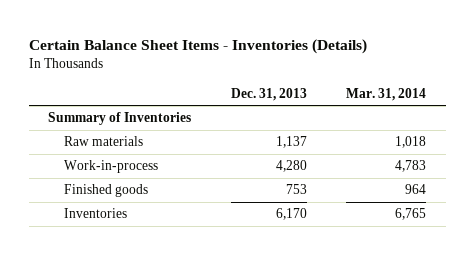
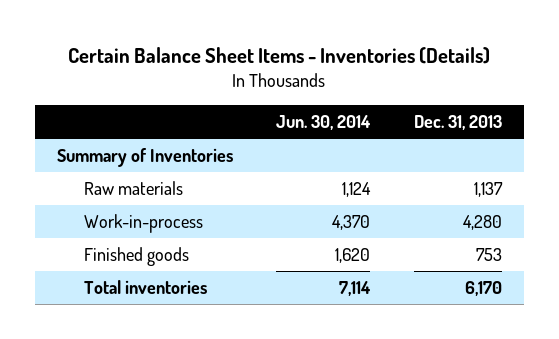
[346,87,427,101] Mar. 31, 2014 -> none
none -> [276,115,372,131] Jun. 30, 2014
[64,208,128,219] Inventories -> [83,280,207,295] Total inventories

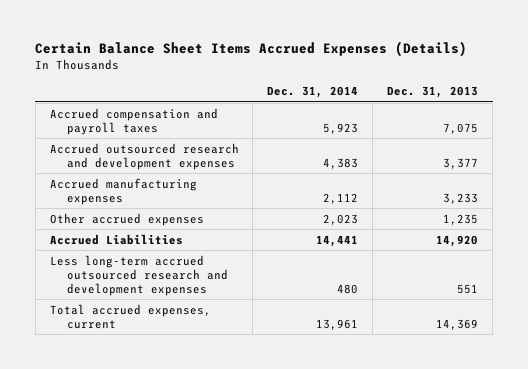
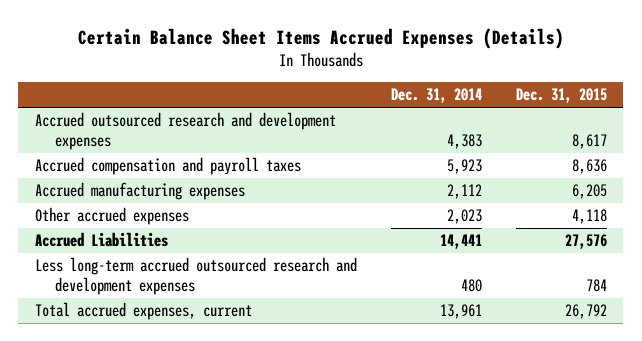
[387,86,479,99] Dec. 31, 2013 -> none
none -> [515,88,607,104] Dec. 31, 2015
[49,107,218,135] Accrued compensation and payroll taxes -> [35,157,302,176] Accrued compensation and payroll taxes

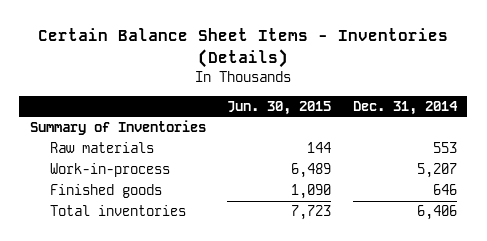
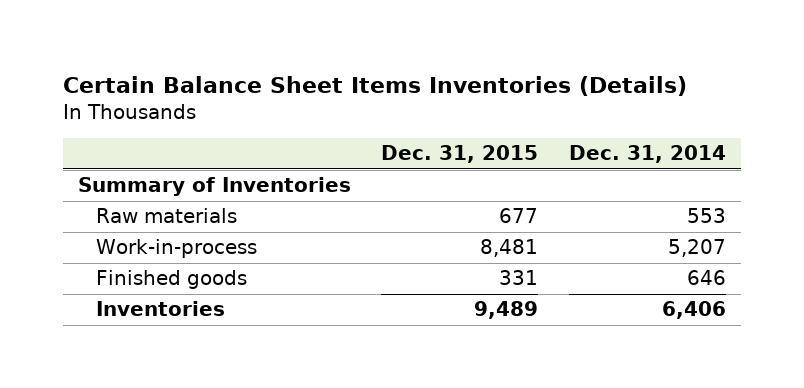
[38,28,449,68] Certain Balance Sheet Items - Inventories (Details) -> [62,75,687,96] Certain Balance Sheet Items Inventories (Details)
[227,100,332,115] Jun. 30, 2015 -> none
none -> [381,145,539,164] Dec. 31, 2015
[49,205,186,217] Total inventories -> [96,301,226,317] Inventories

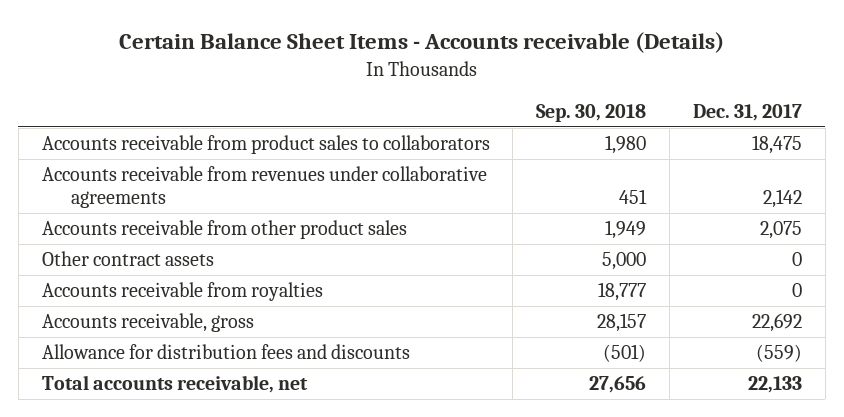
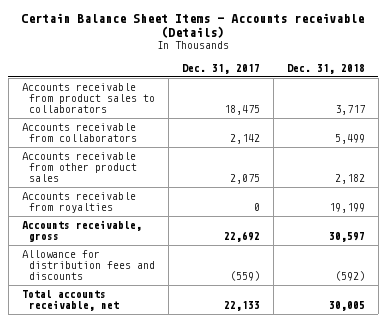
[536,103,647,122] Sep. 30, 2018 -> none
none -> [287,63,366,74] Dec. 31, 2018
[41,166,487,209] Accounts receivable from revenues under collaborative agreements -> [21,123,138,143] Accounts receivable from collaborators
[41,251,214,267] Other contract assets -> none

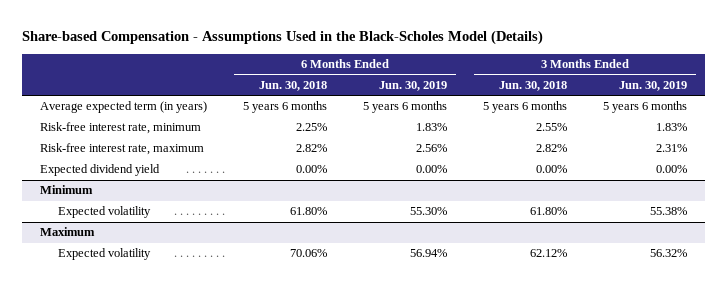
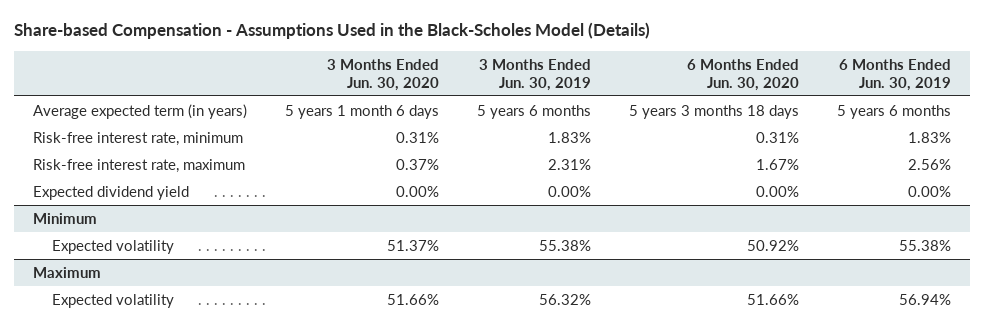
[258,80,327,91] Jun. 30, 2018 -> none
[499,80,568,91] Jun. 30, 2018 -> none
none -> [326,58,439,91] 3 Months Ended Jun. 30, 2020
none -> [686,58,799,91] 6 Months Ended Jun. 30, 2020
[410,207,448,216] 55.30% -> [898,239,951,251] 55.38%

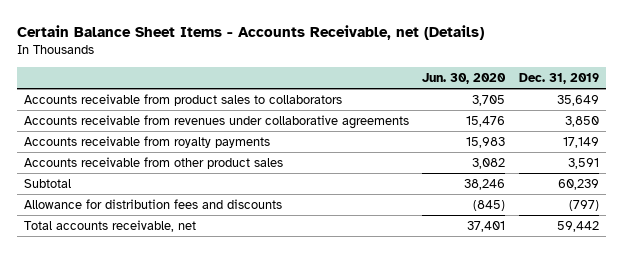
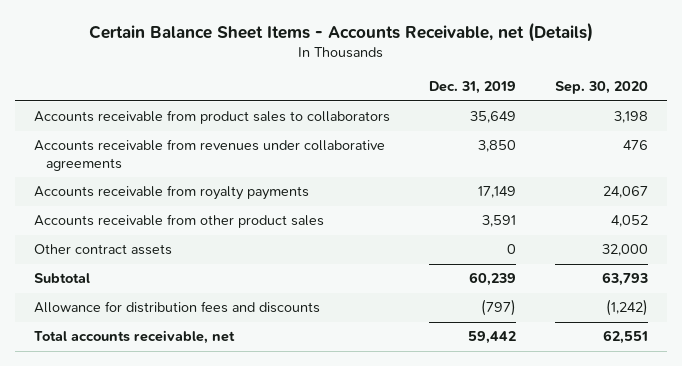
[422,72,507,84] Jun. 30, 2020 -> none
none -> [554,81,648,95] Sep. 30, 2020
none -> [34,244,173,256] Other contract assets

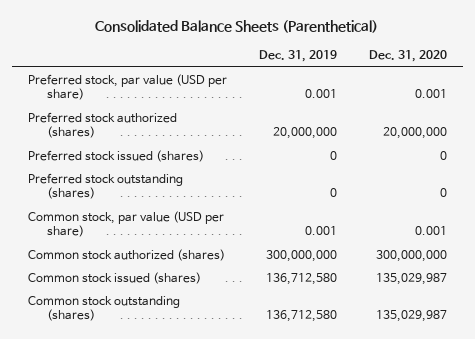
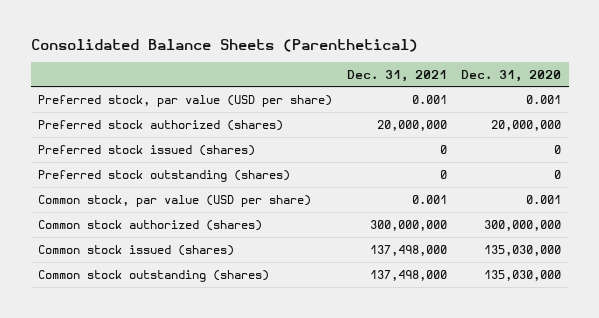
[258,50,337,63] Dec. 31, 2019 -> none
none -> [346,69,447,82] Dec. 31, 2021
[375,273,447,286] 135,029,987 -> [484,244,562,256] 135,030,000
[375,310,447,323] 135,029,987 -> [484,269,562,281] 135,030,000

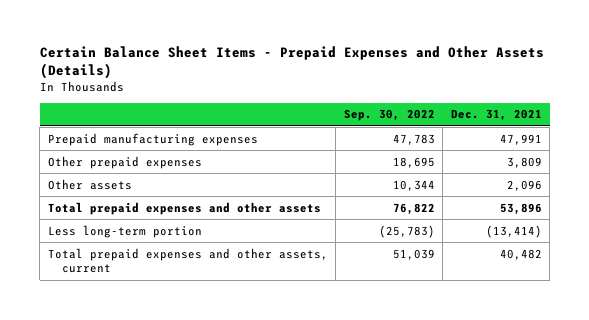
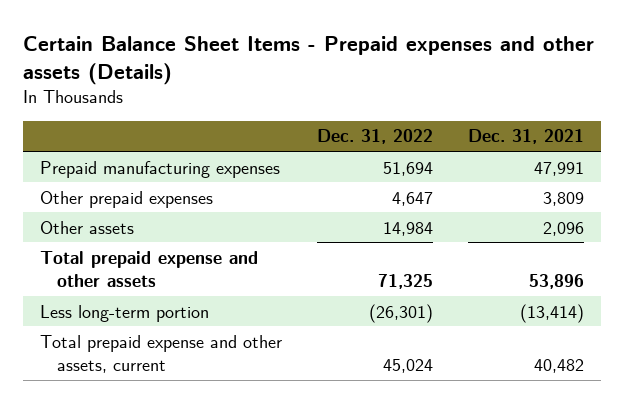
[39,46,544,80] Certain Balance Sheet Items - Prepaid Expenses and Other Assets (Details) -> [22,35,594,85] Certain Balance Sheet Items - Prepaid expenses and other assets (Details)
[343,109,435,122] Sep. 30, 2022 -> none
none -> [317,129,434,145] Dec. 31, 2022
[47,201,321,215] Total prepaid expenses and other assets -> [40,250,259,287] Total prepaid expense and other assets
[47,247,328,274] Total prepaid expenses and other assets, current -> [40,334,283,373] Total prepaid expense and other assets, current

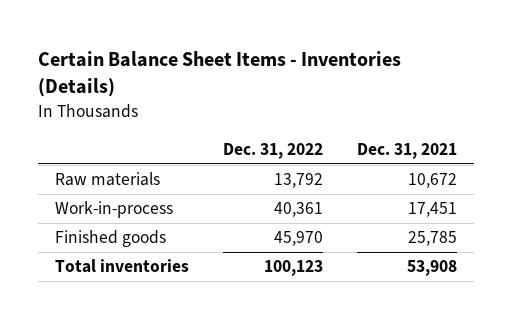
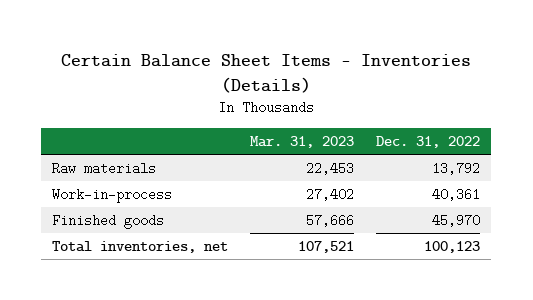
[357,142,458,159] Dec. 31, 2021 -> none
none -> [250,136,355,149] Mar. 31, 2023
[55,259,190,274] Total inventories -> [52,241,229,254] Total inventories, net

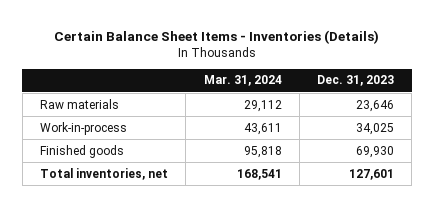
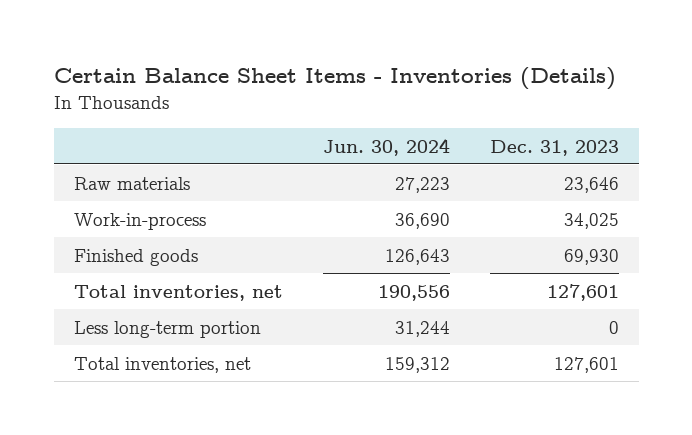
[203,75,282,87] Mar. 31, 2024 -> none
none -> [322,137,450,156] Jun. 30, 2024
none -> [73,320,261,338] Less long-term portion
none -> [73,356,251,373] Total inventories, net

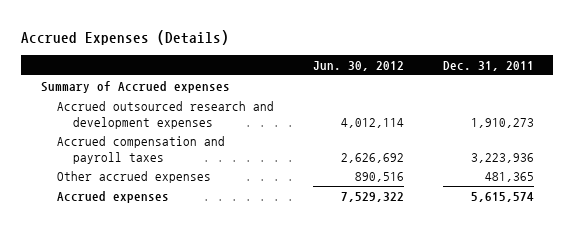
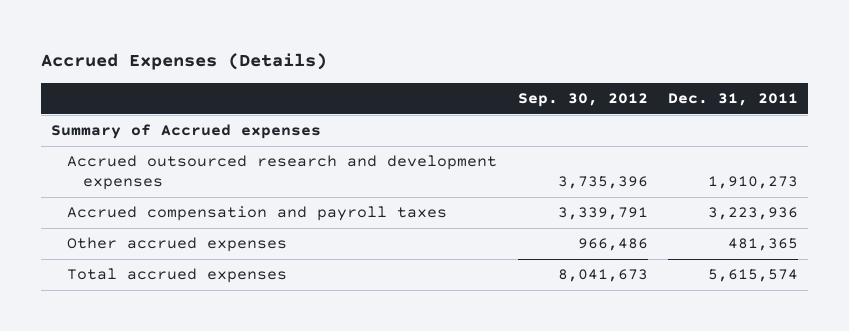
[312,61,404,72] Jun. 30, 2012 -> none
none -> [517,93,648,108] Sep. 30, 2012
[57,191,170,204] Accrued expenses -> [67,268,288,284] Total accrued expenses

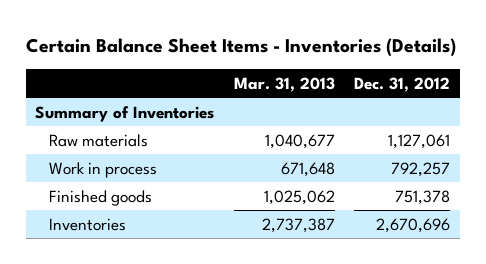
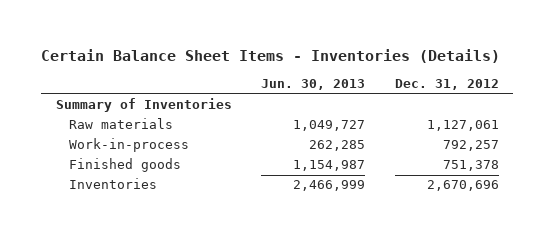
[233,76,335,92] Mar. 31, 2013 -> none
none -> [261,79,366,91] Jun. 30, 2013
[49,161,158,178] Work in process -> [69,138,190,153] Work-in-process

